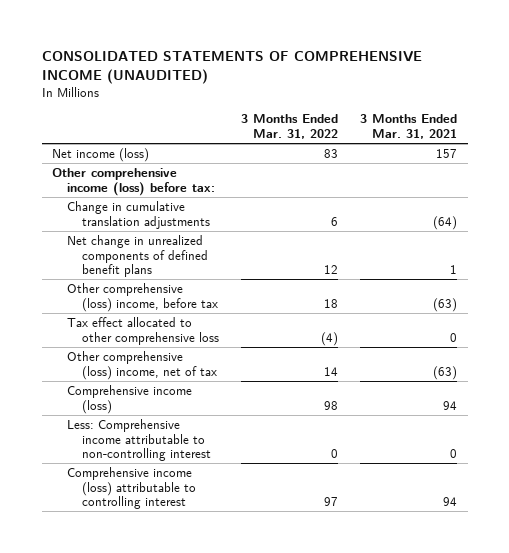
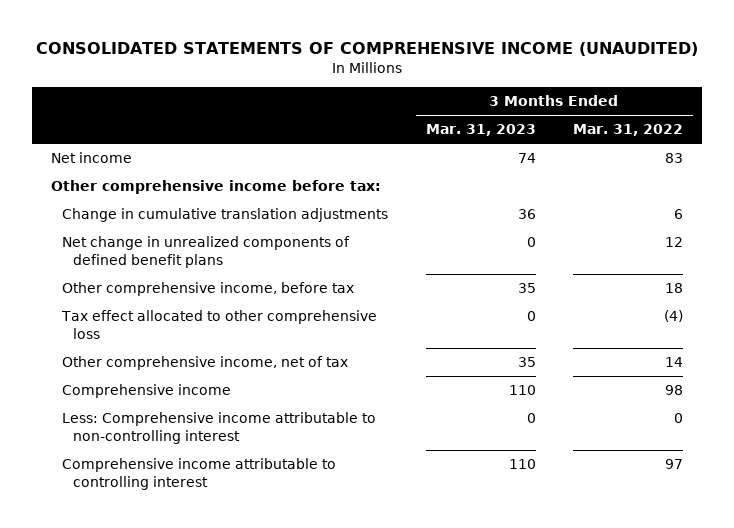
[360,114,458,139] 3 Months Ended Mar. 31, 2021 -> none
none -> [425,124,536,137] Mar. 31, 2023
[52,147,150,162] Net income (loss) -> [51,152,133,164] Net income
[52,167,216,196] Other comprehensive income (loss) before tax: -> [51,180,382,195] Other comprehensive income before tax:
[67,282,219,312] Other comprehensive (loss) income, before tax -> [61,282,354,297] Other comprehensive income, before tax
[67,350,218,380] Other comprehensive (loss) income, net of tax -> [61,356,348,371] Other comprehensive income, net of tax
[67,384,193,414] Comprehensive income (loss) -> [61,384,231,399] Comprehensive income
[67,466,197,510] Comprehensive income (loss) attributable to controlling interest -> [61,458,336,490] Comprehensive income attributable to controlling interest

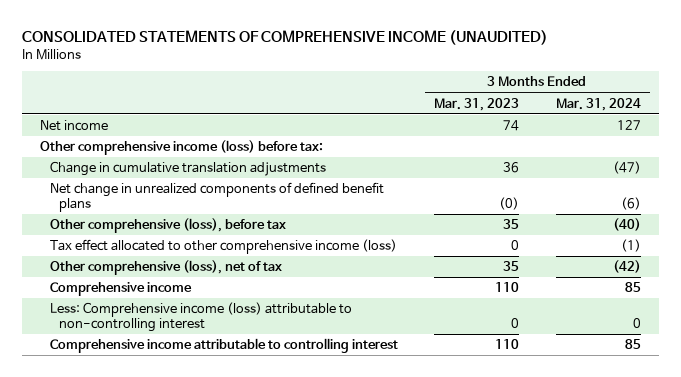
[573,124,684,137] Mar. 31, 2022 -> none
none -> [555,97,641,111] Mar. 31, 2024
[51,180,382,195] Other comprehensive income before tax: -> [40,140,324,156] Other comprehensive income (loss) before tax:
[526,237,536,248] 0 -> [499,196,520,210] (0)
[61,282,354,297] Other comprehensive income, before tax -> [49,218,286,234] Other comprehensive (loss), before tax
[60,310,377,339] Tax effect allocated to other comprehensive loss -> [49,239,397,255] Tax effect allocated to other comprehensive income (loss)
[61,356,348,371] Other comprehensive income, net of tax -> [49,260,282,276] Other comprehensive (loss), net of tax
[61,412,376,444] Less: Comprehensive income attributable to non-controlling interest -> [49,302,352,332] Less: Comprehensive income (loss) attributable to non-controlling interest

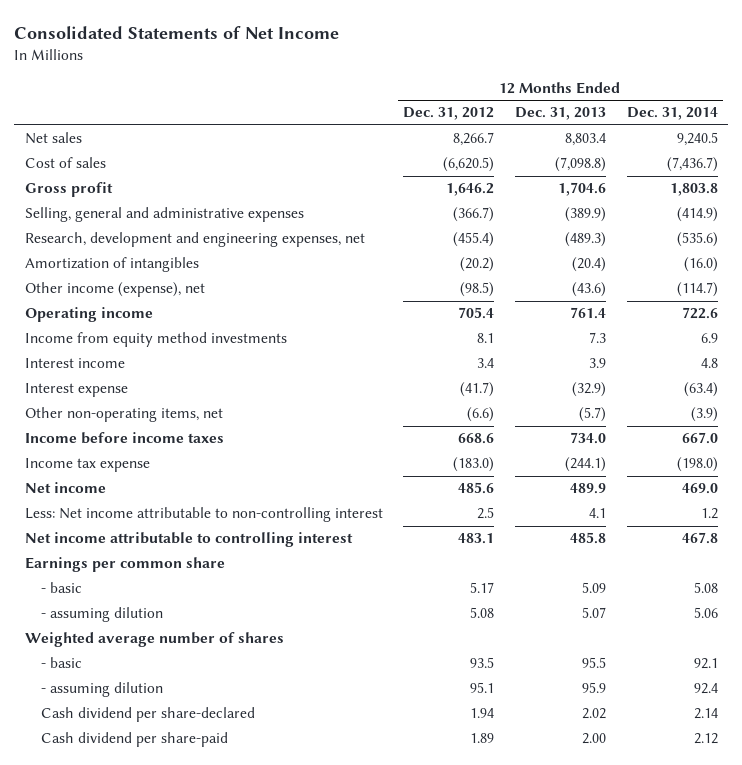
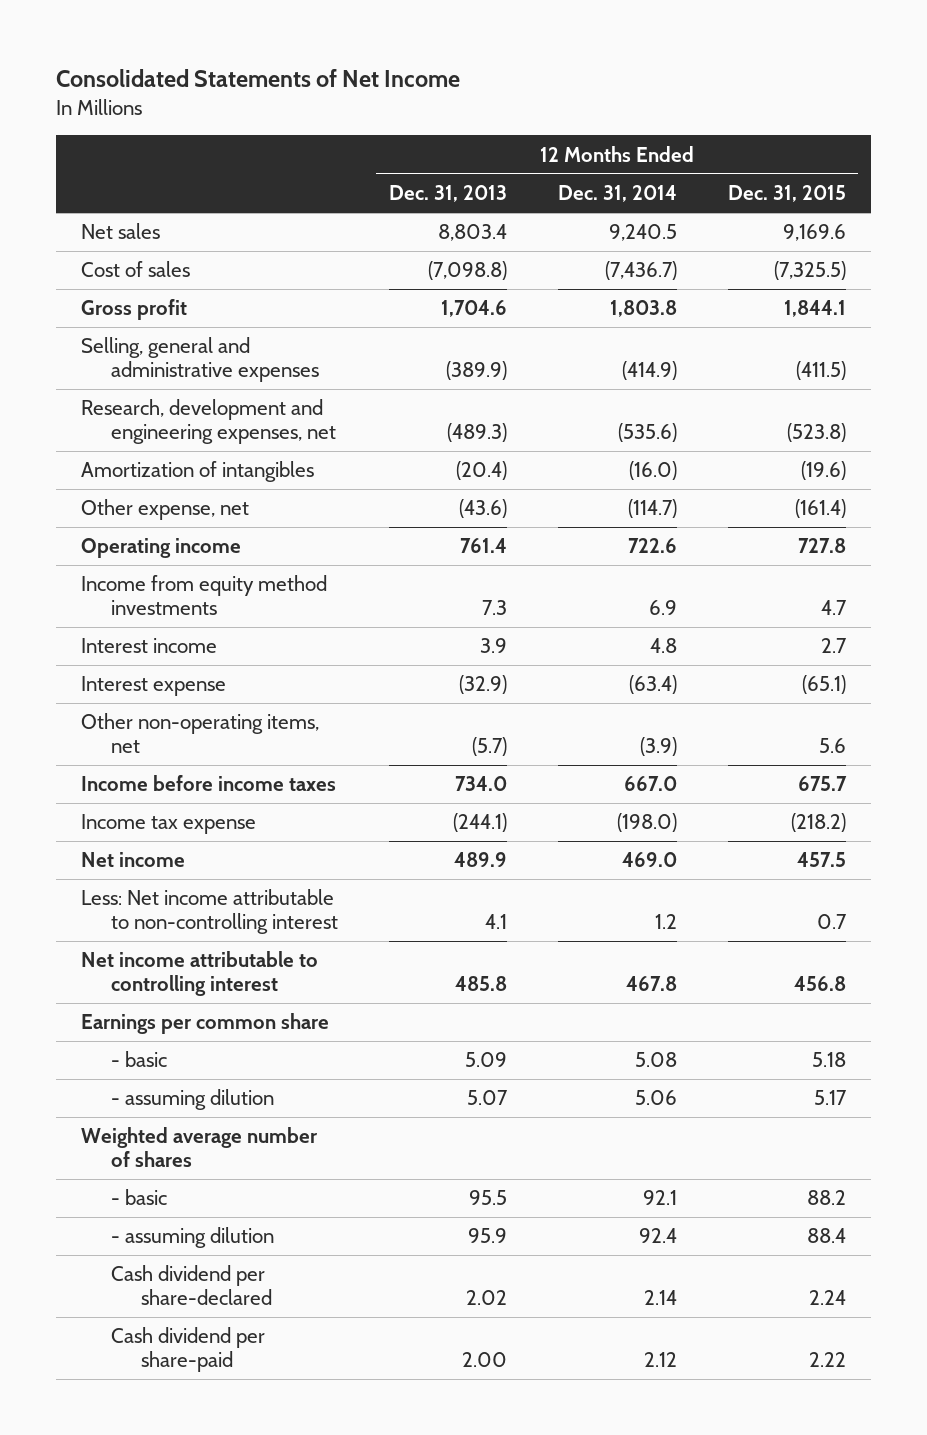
[403,107,495,121] Dec. 31, 2012 -> none
none -> [727,185,846,203] Dec. 31, 2015
[24,282,205,298] Other income (expense), net -> [81,499,250,521] Other expense, net

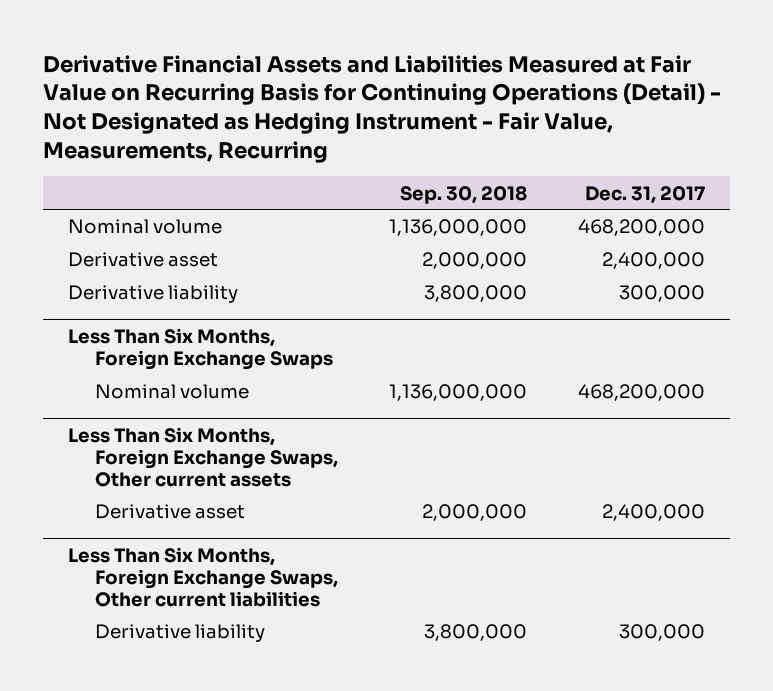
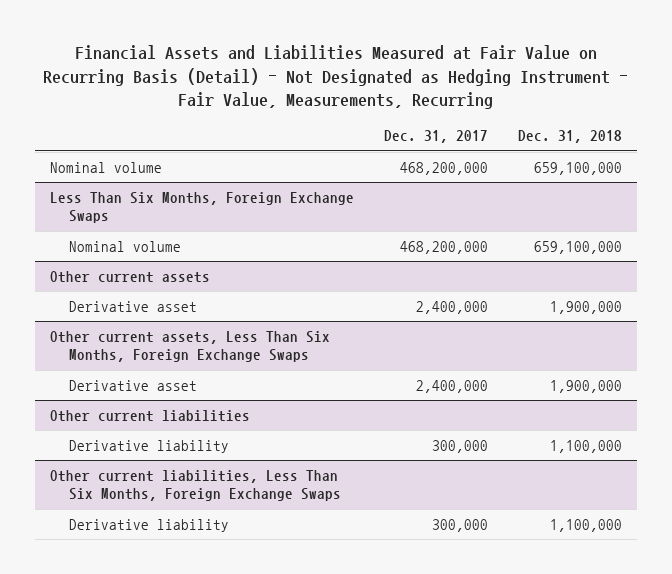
[42,54,721,163] Derivative Financial Assets and Liabilities Measured at Fair Value on Recurring Basis for Continuing Operations (Detail) - Not Designated as Hedging Instrument - Fair Value, Measurements, Recurring -> [42,45,628,110] Financial Assets and Liabilities Measured at Fair Value on Recurring Basis (Detail) - Not Designated as Hedging Instrument - Fair Value, Measurements, Recurring
[399,185,527,204] Sep. 30, 2018 -> none
none -> [518,130,623,144] Dec. 31, 2018
[68,252,219,268] Derivative asset -> none
[68,285,239,304] Derivative liability -> none
[68,427,339,487] Less Than Six Months, Foreign Exchange Swaps, Other current assets -> none
none -> [49,270,210,283] Other current assets
[68,547,339,607] Less Than Six Months, Foreign Exchange Swaps, Other current liabilities -> [49,330,330,363] Other current assets, Less Than Six Months, Foreign Exchange Swaps
none -> [68,379,197,391] Derivative asset
none -> [49,409,250,422] Other current liabilities
none -> [49,469,341,502] Other current liabilities, Less Than Six Months, Foreign Exchange Swaps
none -> [68,518,229,532] Derivative liability

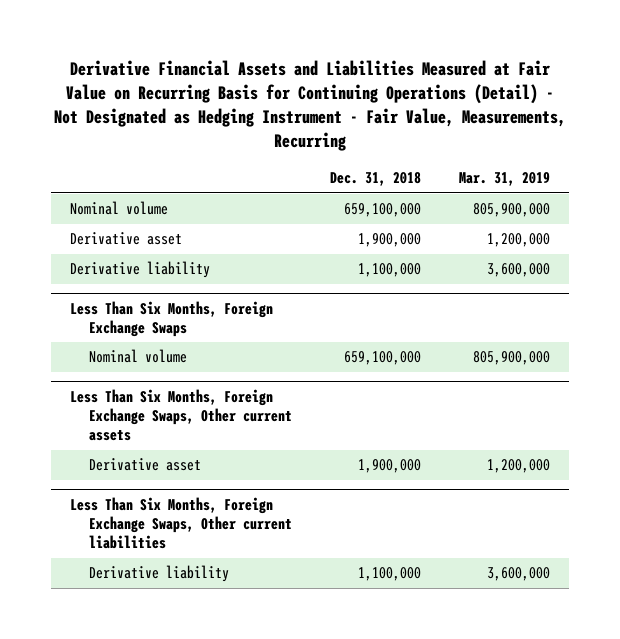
[42,45,628,110] Financial Assets and Liabilities Measured at Fair Value on Recurring Basis (Detail) - Not Designated as Hedging Instrument - Fair Value, Measurements, Recurring -> [54,59,567,152] Derivative Financial Assets and Liabilities Measured at Fair Value on Recurring Basis for Continuing Operations (Detail) - Not Designated as Hedging Instrument - Fair Value, Measurements, Recurring
[383,130,488,144] Dec. 31, 2017 -> none
none -> [459,172,551,187] Mar. 31, 2019
none -> [69,232,182,246] Derivative asset
none -> [69,261,210,279] Derivative liability
[49,270,210,283] Other current assets -> none
[68,300,197,312] Derivative asset -> none
[49,330,330,363] Other current assets, Less Than Six Months, Foreign Exchange Swaps -> [69,388,293,442] Less Than Six Months, Foreign Exchange Swaps, Other current assets
[49,409,250,422] Other current liabilities -> none
[68,439,229,453] Derivative liability -> none
[49,469,341,502] Other current liabilities, Less Than Six Months, Foreign Exchange Swaps -> [69,496,293,550] Less Than Six Months, Foreign Exchange Swaps, Other current liabilities

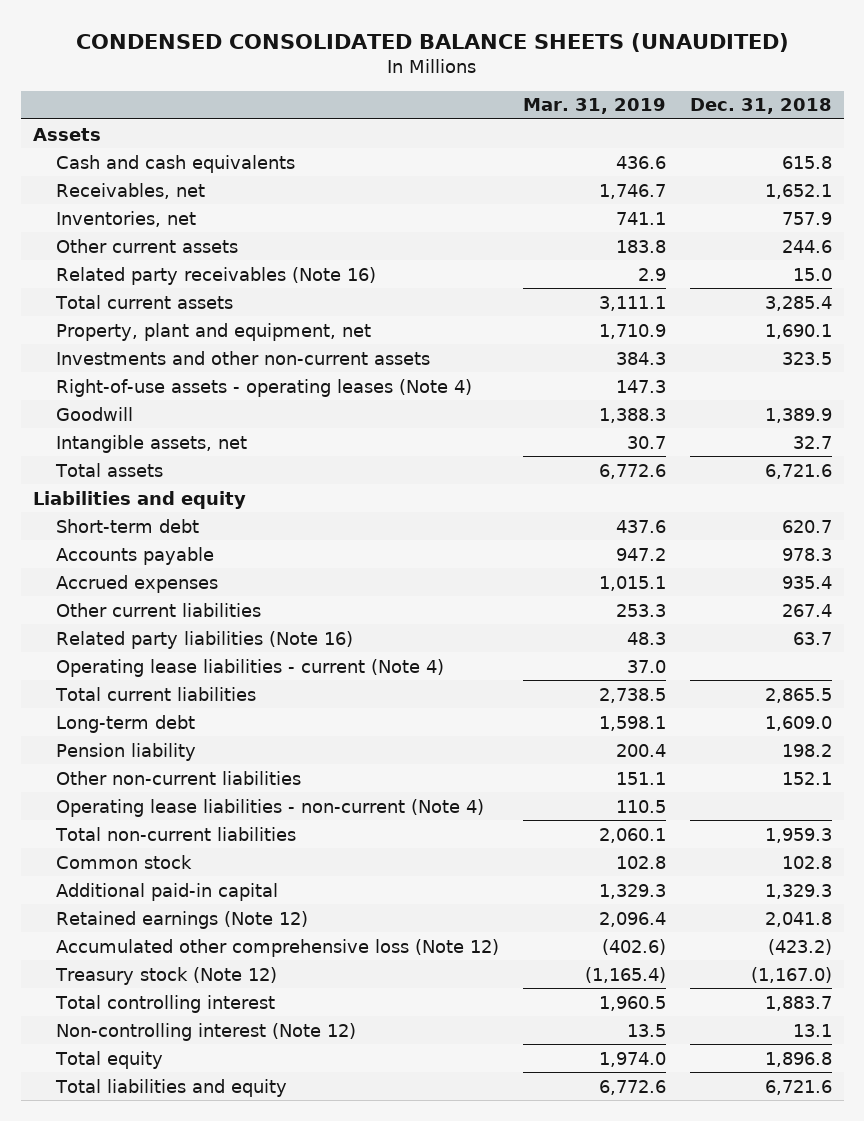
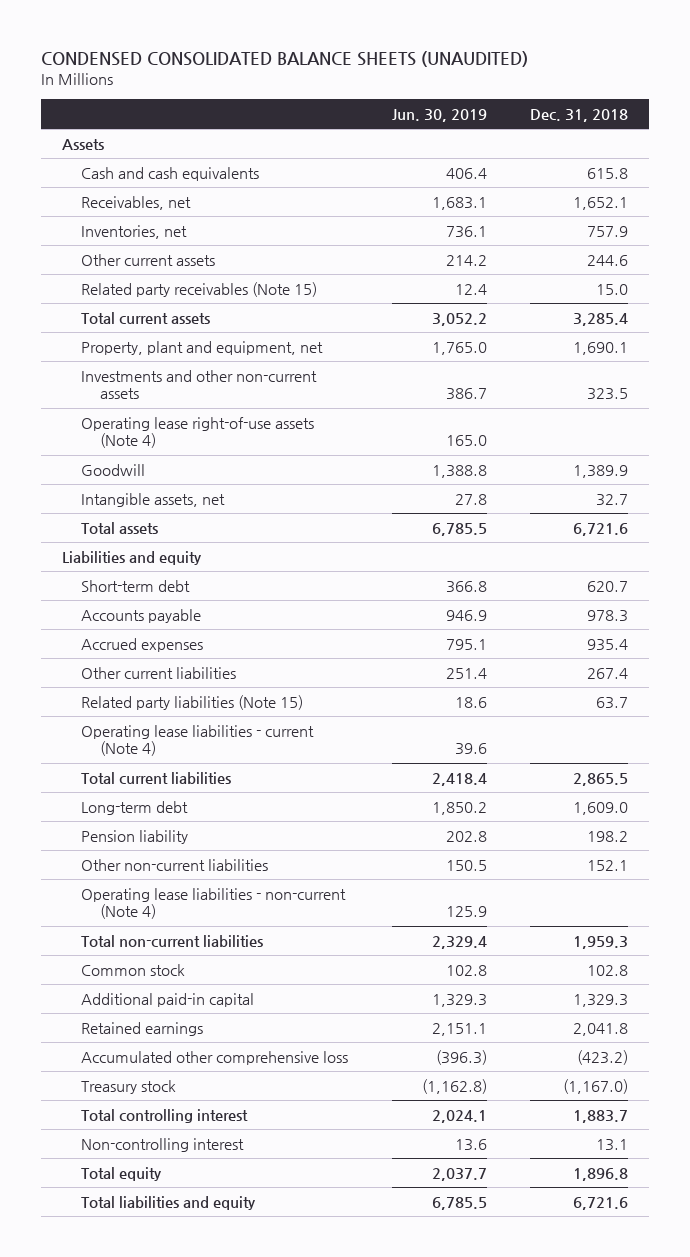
[522,98,666,115] Mar. 31, 2019 -> none
none -> [391,108,487,122] Jun. 30, 2019
[55,266,376,285] Related party receivables (Note 16) -> [81,281,318,297] Related party receivables (Note 15)
[55,378,472,397] Right-of-use assets - operating leases (Note 4) -> [81,416,315,449] Operating lease right-of-use assets (Note 4)
[55,630,353,649] Related party liabilities (Note 16) -> [81,694,304,710] Related party liabilities (Note 15)
[55,910,308,929] Retained earnings (Note 12) -> [81,1021,204,1036] Retained earnings
[55,938,499,957] Accumulated other comprehensive loss (Note 12) -> [81,1050,349,1065] Accumulated other comprehensive loss
[54,966,277,985] Treasury stock (Note 12) -> [81,1079,177,1094] Treasury stock
[55,1022,356,1041] Non-controlling interest (Note 12) -> [81,1137,245,1152] Non-controlling interest

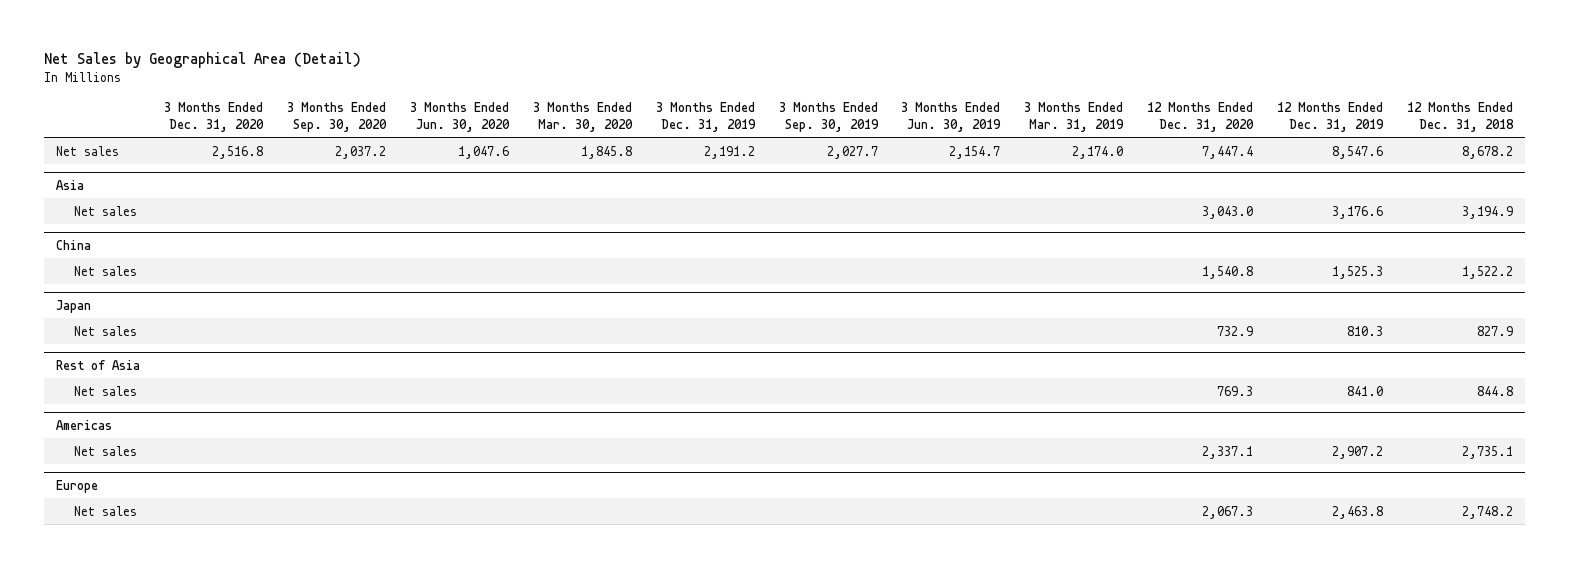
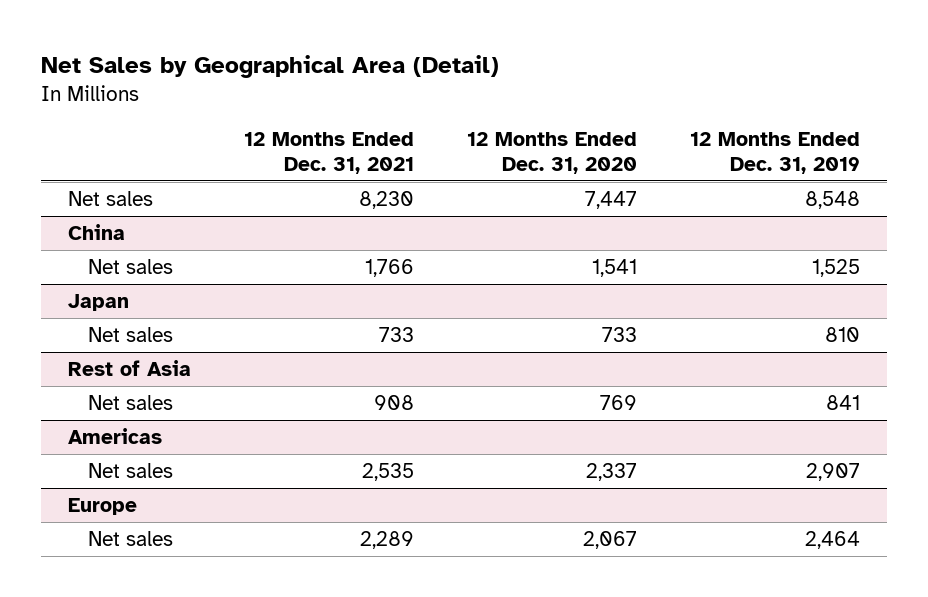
[164,102,265,132] 3 Months Ended Dec. 31, 2020 -> none
[286,102,387,132] 3 Months Ended Sep. 30, 2020 -> none
[409,102,510,132] 3 Months Ended Jun. 30, 2020 -> none
[532,102,633,132] 3 Months Ended Mar. 30, 2020 -> none
[655,102,756,132] 3 Months Ended Dec. 31, 2019 -> none
[778,102,879,132] 3 Months Ended Sep. 30, 2019 -> none
[901,102,1002,132] 3 Months Ended Jun. 30, 2019 -> none
[1024,102,1125,132] 3 Months Ended Mar. 31, 2019 -> none
[1407,102,1515,132] 12 Months Ended Dec. 31, 2018 -> none
none -> [243,131,414,174] 12 Months Ended Dec. 31, 2021
[56,179,85,190] Asia -> none
[73,205,137,216] Net sales -> none
[1202,145,1254,159] 7,447.4 -> [584,191,637,210] 7,447
[1332,145,1384,159] 8,547.6 -> [805,191,861,210] 8,548
[1202,265,1254,279] 1,540.8 -> [591,259,637,278] 1,541
[1332,265,1384,279] 1,525.3 -> [812,259,861,278] 1,525
[1217,325,1254,336] 732.9 -> [601,327,637,343] 733
[1347,325,1384,336] 810.3 -> [825,327,861,343] 810
[1217,385,1254,396] 769.3 -> [599,395,637,411] 769
[1347,385,1384,396] 841.0 -> [826,395,861,411] 841
[1202,445,1254,459] 2,337.1 -> [585,463,637,482] 2,337
[1332,445,1384,459] 2,907.2 -> [806,463,861,482] 2,907
[1202,505,1254,519] 2,067.3 -> [582,531,637,550] 2,067
[1332,505,1384,519] 2,463.8 -> [805,531,861,550] 2,464

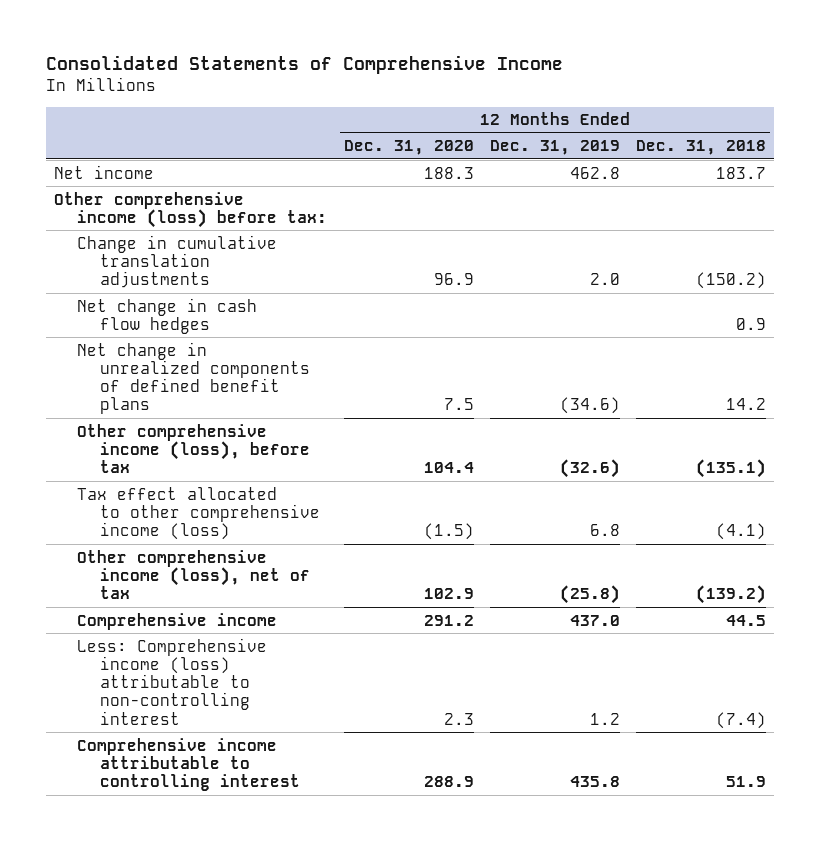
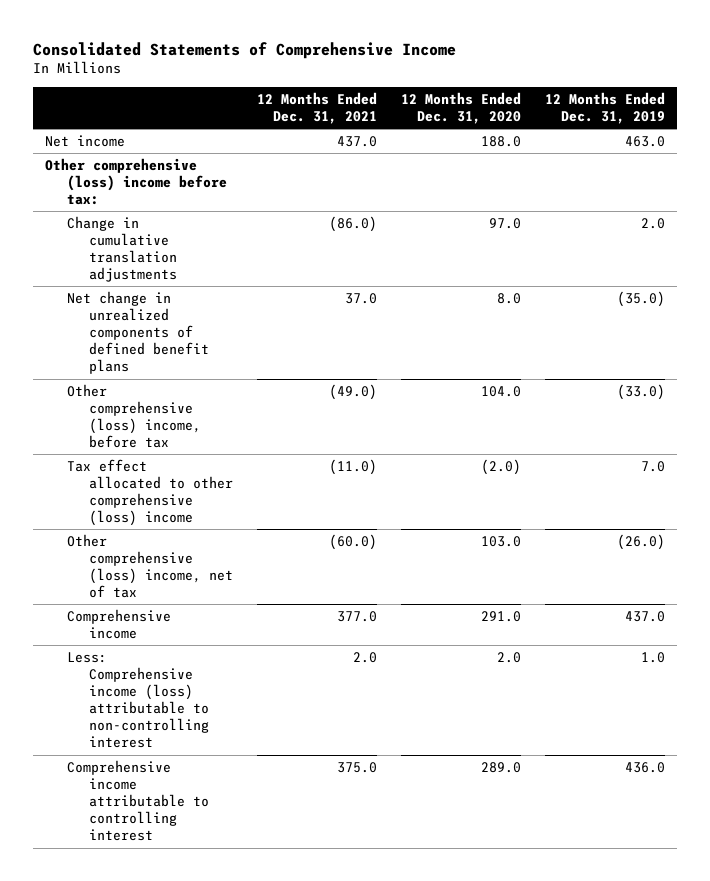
[636,140,767,156] Dec. 31, 2018 -> none
none -> [256,92,377,125] 12 Months Ended Dec. 31, 2021
[77,297,258,334] Net change in cash flow hedges -> none
[423,166,474,179] 188.3 -> [480,135,521,147] 188.0
[569,166,620,179] 462.8 -> [624,135,665,147] 463.0
[53,191,328,228] Other comprehensive income (loss) before tax: -> [45,157,227,206] Other comprehensive (loss) income before tax:
[433,273,474,286] 96.9 -> [488,217,521,229] 97.0
[443,398,474,411] 7.5 -> [496,292,521,304] 8.0
[559,397,620,415] (34.6) -> [616,290,665,307] (35.0)
[77,423,311,474] Other comprehensive income (loss), before tax -> [66,383,201,449] Other comprehensive (loss) income, before tax
[423,462,474,474] 104.4 -> [480,385,521,397] 104.0
[559,459,620,479] (32.6) -> [616,383,665,400] (33.0)
[77,486,321,541] Tax effect allocated to other comprehensive income (loss) -> [66,458,233,527] Tax effect allocated to other comprehensive (loss) income
[423,523,474,541] (1.5) -> [480,458,521,475] (2.0)
[589,524,620,537] 6.8 -> [640,460,665,472] 7.0
[77,549,311,600] Other comprehensive income (loss), net of tax -> [66,533,233,599] Other comprehensive (loss) income, net of tax
[423,588,474,600] 102.9 -> [480,535,521,547] 103.0
[559,585,620,605] (25.8) -> [616,533,665,550] (26.0)
[423,614,474,626] 291.2 -> [480,610,521,622] 291.0
[443,712,474,725] 2.3 -> [496,651,521,663] 2.0
[589,712,620,725] 1.2 -> [640,651,665,663] 1.0
[423,776,474,788] 288.9 -> [480,761,521,773] 289.0
[569,776,620,788] 435.8 -> [624,761,665,773] 436.0

